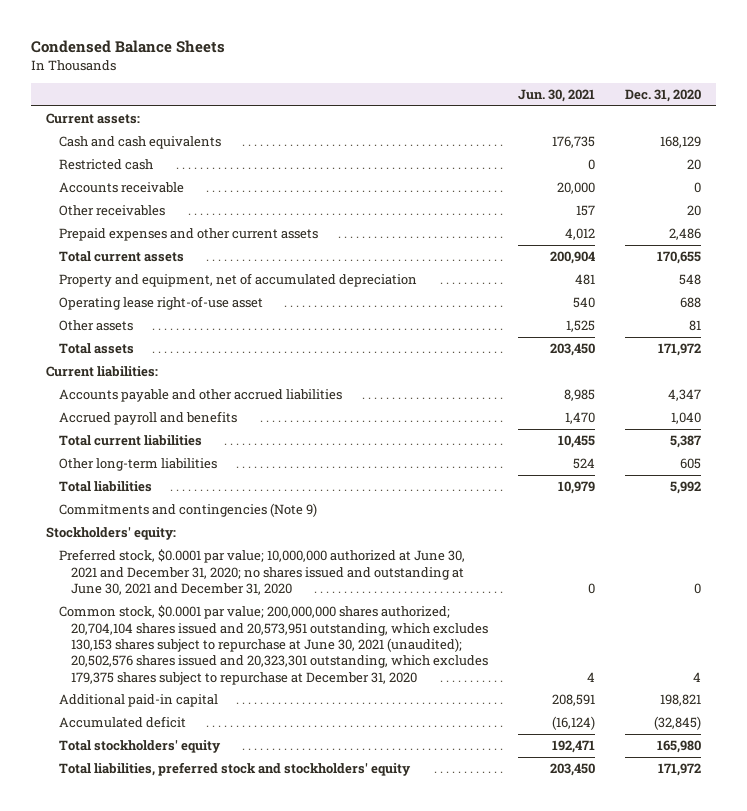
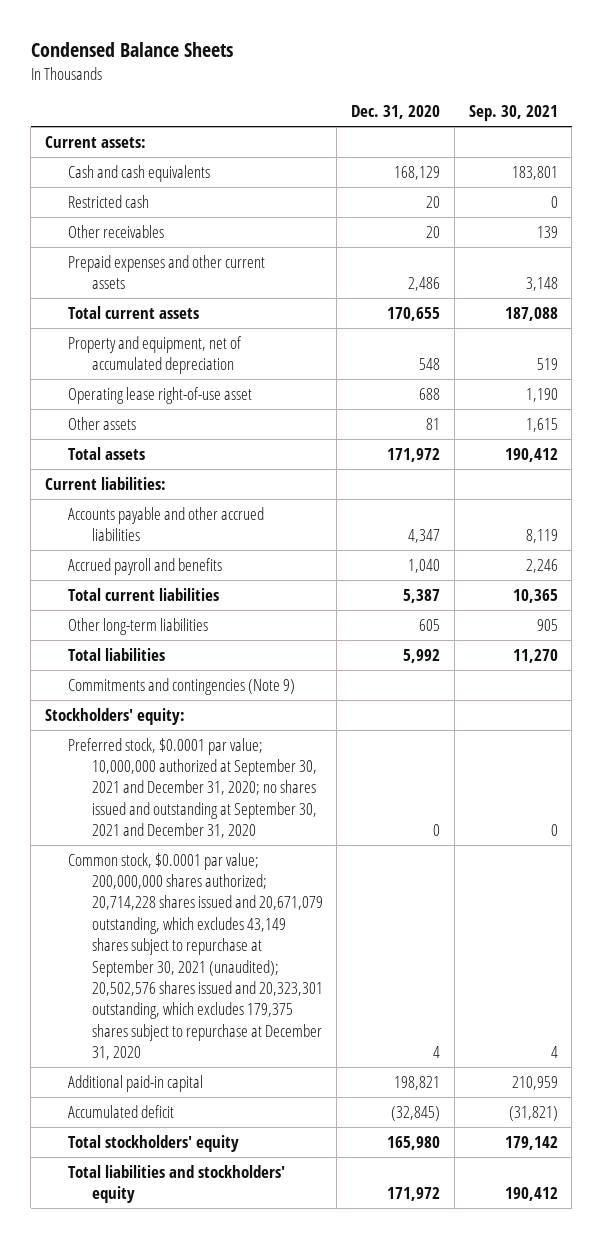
[517,88,595,102] Jun. 30, 2021 -> none
none -> [468,105,558,122] Sep. 30, 2021
[58,182,184,194] Accounts receivable -> none
[58,549,465,595] Preferred stock, $0.0001 par value; 10,000,000 authorized at June 30, 2021 and December 31, 2020; no shares issued and outstanding at June 30, 2021 and December 31, 2020 -> [68,737,317,839] Preferred stock, $0.0001 par value; 10,000,000 authorized at September 30, 2021 and December 31, 2020; no shares issued and outstanding at September 30, 2021 and December 31, 2020
[58,605,489,685] Common stock, $0.0001 par value; 200,000,000 shares authorized; 20,704,104 shares issued and 20,573,951 outstanding, which excludes 130,153 shares subject to repurchase at June 30, 2021 (unaudited); 20,502,576 shares issued and 20,323,301 outstanding, which excludes 179,375 shares subject to repurchase at December 31, 2020 -> [68,852,323,1061] Common stock, $0.0001 par value; 200,000,000 shares authorized; 20,714,228 shares issued and 20,671,079 outstanding, which excludes 43,149 shares subject to repurchase at September 30, 2021 (unaudited); 20,502,576 shares issued and 20,323,301 outstanding, which excludes 179,375 shares subject to repurchase at December 31, 2020
[58,762,411,777] Total liabilities, preferred stock and stockholders' equity -> [68,1164,286,1204] Total liabilities and stockholders' equity

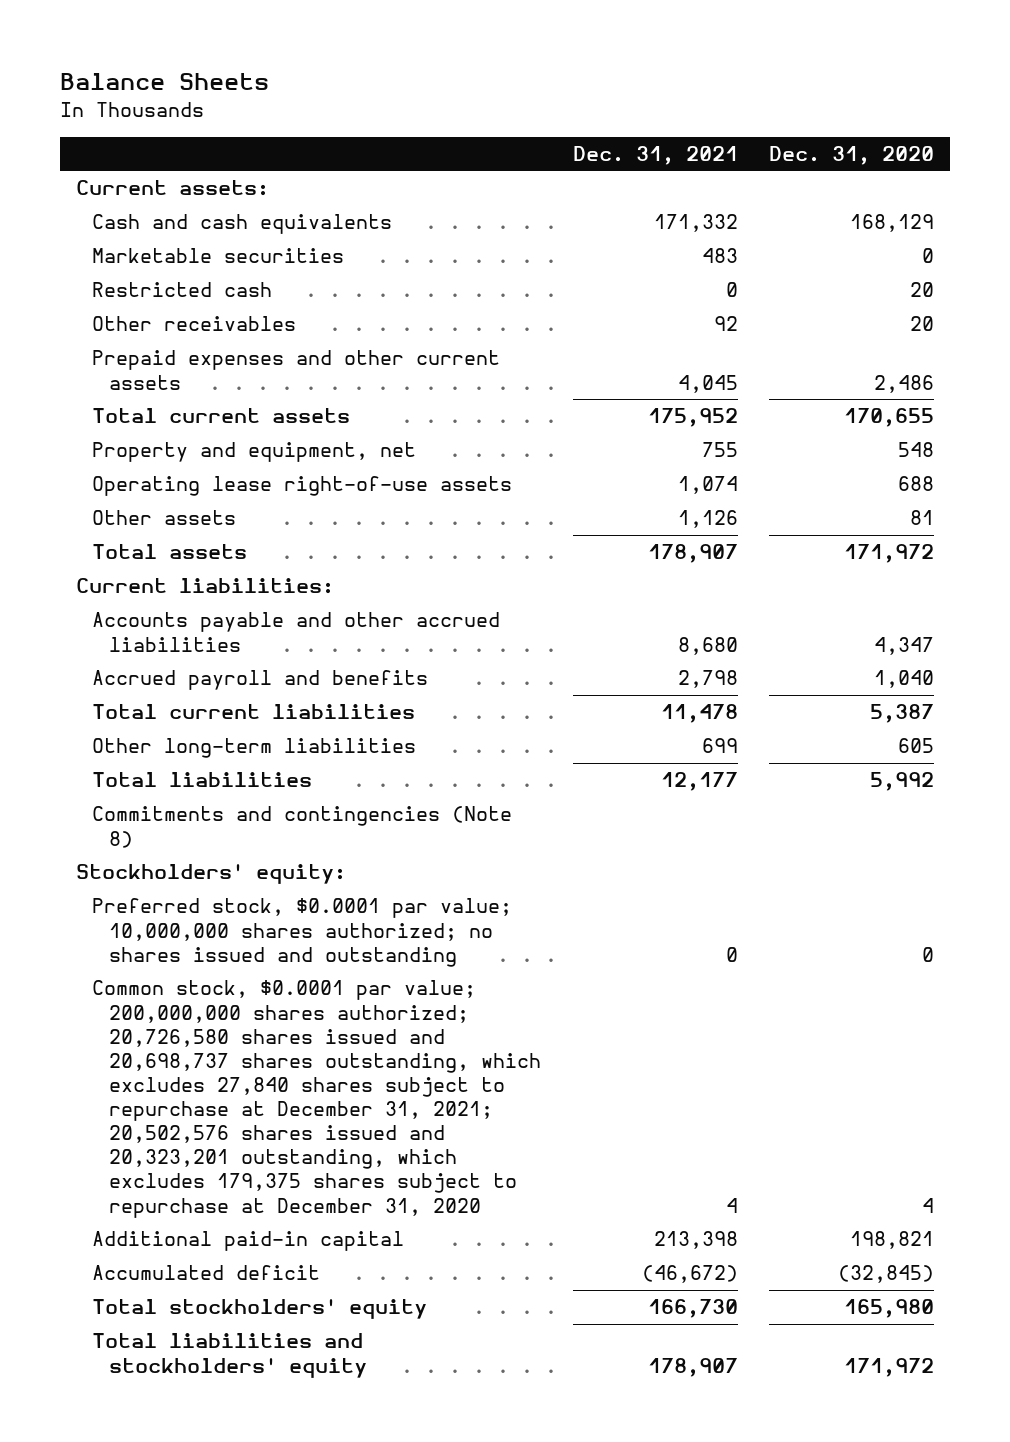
[30,41,233,57] Condensed Balance Sheets -> [59,73,269,91] Balance Sheets
[468,105,558,122] Sep. 30, 2021 -> none
none -> [572,145,738,165] Dec. 31, 2021
none -> [92,248,345,264] Marketable securities
[68,335,243,375] Property and equipment, net of accumulated depreciation -> [92,442,417,463] Property and equipment, net
[68,386,253,404] Operating lease right-of-use asset -> [92,476,513,497] Operating lease right-of-use assets
[68,677,296,695] Commitments and contingencies (Note 9) -> [92,806,513,848] Commitments and contingencies (Note 8)
[68,737,317,839] Preferred stock, $0.0001 par value; 10,000,000 authorized at September 30, 2021 and December 31, 2020; no shares issued and outstanding at September 30, 2021 and December 31, 2020 -> [92,898,513,967] Preferred stock, $0.0001 par value; 10,000,000 shares authorized; no shares issued and outstanding
[68,852,323,1061] Common stock, $0.0001 par value; 200,000,000 shares authorized; 20,714,228 shares issued and 20,671,079 outstanding, which excludes 43,149 shares subject to repurchase at September 30, 2021 (unaudited); 20,502,576 shares issued and 20,323,301 outstanding, which excludes 179,375 shares subject to repurchase at December 31, 2020 -> [92,980,542,1218] Common stock, $0.0001 par value; 200,000,000 shares authorized; 20,726,580 shares issued and 20,698,737 shares outstanding, which excludes 27,840 shares subject to repurchase at December 31, 2021; 20,502,576 shares issued and 20,323,201 outstanding, which excludes 179,375 shares subject to repurchase at December 31, 2020

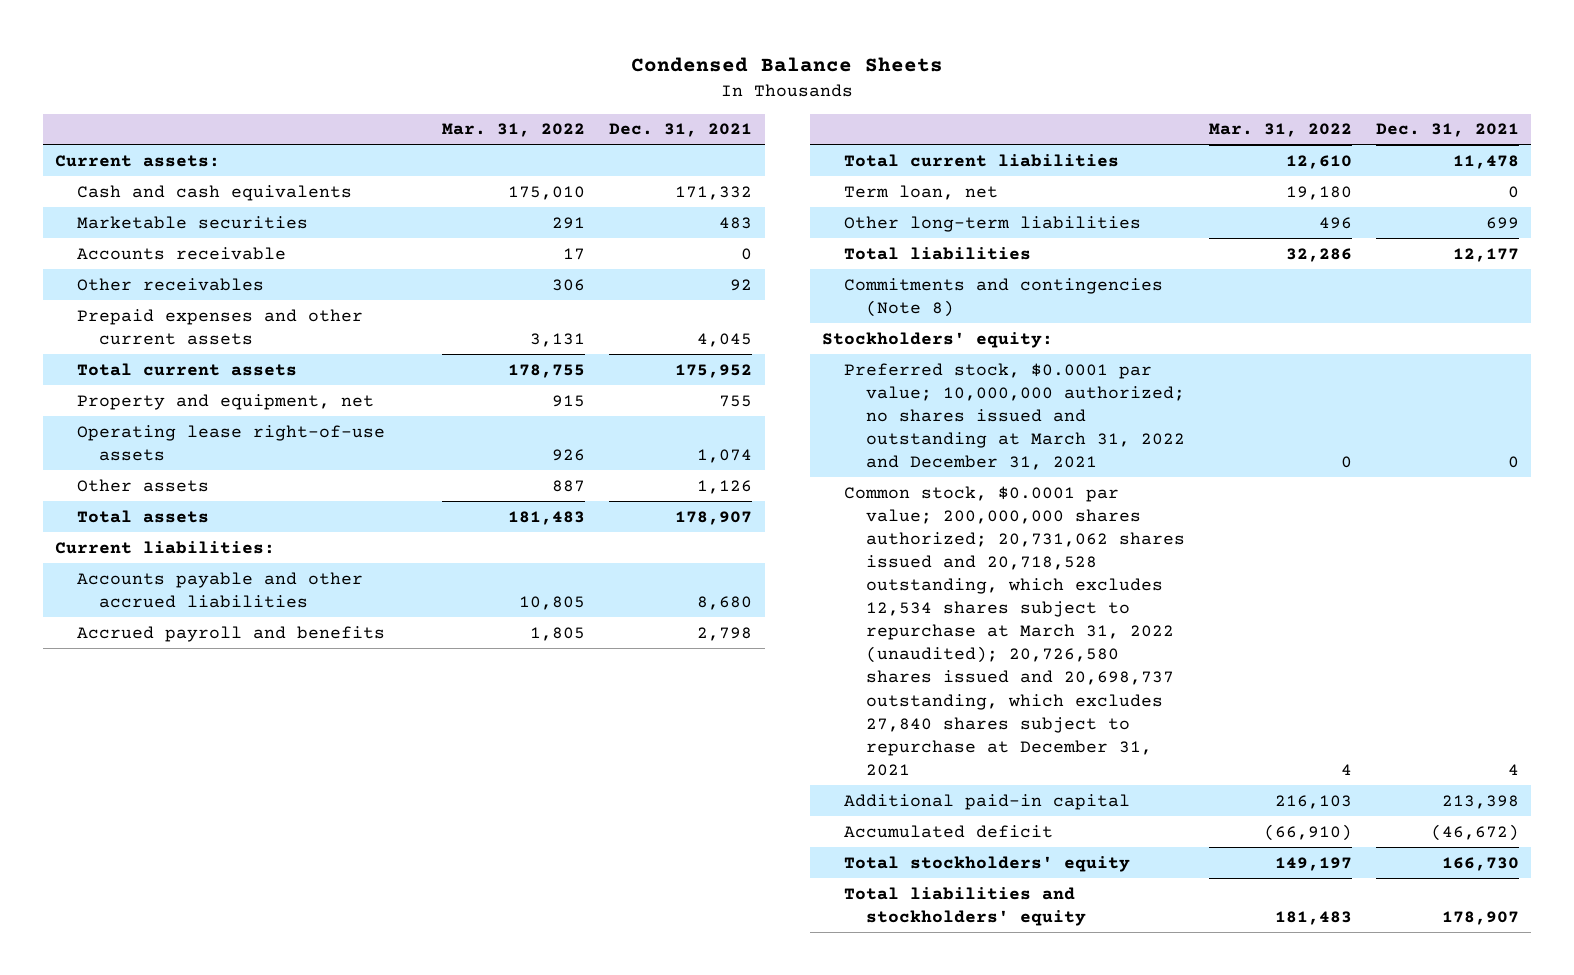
[59,73,269,91] Balance Sheets -> [631,57,944,73] Condensed Balance Sheets
[769,145,935,165] Dec. 31, 2020 -> none
none -> [442,123,586,138] Mar. 31, 2022
[92,282,273,298] Restricted cash -> none
none -> [77,246,287,260] Accounts receivable
none -> [843,184,998,200] Term loan, net
[92,898,513,967] Preferred stock, $0.0001 par value; 10,000,000 shares authorized; no shares issued and outstanding -> [843,362,1186,470] Preferred stock, $0.0001 par value; 10,000,000 authorized; no shares issued and outstanding at March 31, 2022 and December 31, 2021
[92,980,542,1218] Common stock, $0.0001 par value; 200,000,000 shares authorized; 20,726,580 shares issued and 20,698,737 shares outstanding, which excludes 27,840 shares subject to repurchase at December 31, 2021; 20,502,576 shares issued and 20,323,201 outstanding, which excludes 179,375 shares subject to repurchase at December 31, 2020 -> [843,485,1186,776] Common stock, $0.0001 par value; 200,000,000 shares authorized; 20,731,062 shares issued and 20,718,528 outstanding, which excludes 12,534 shares subject to repurchase at March 31, 2022 (unaudited); 20,726,580 shares issued and 20,698,737 outstanding, which excludes 27,840 shares subject to repurchase at December 31, 2021

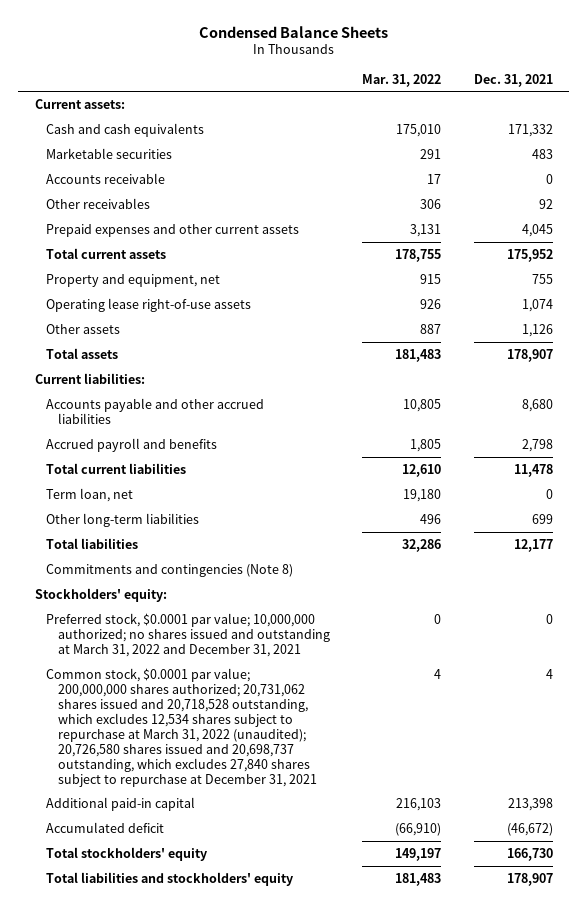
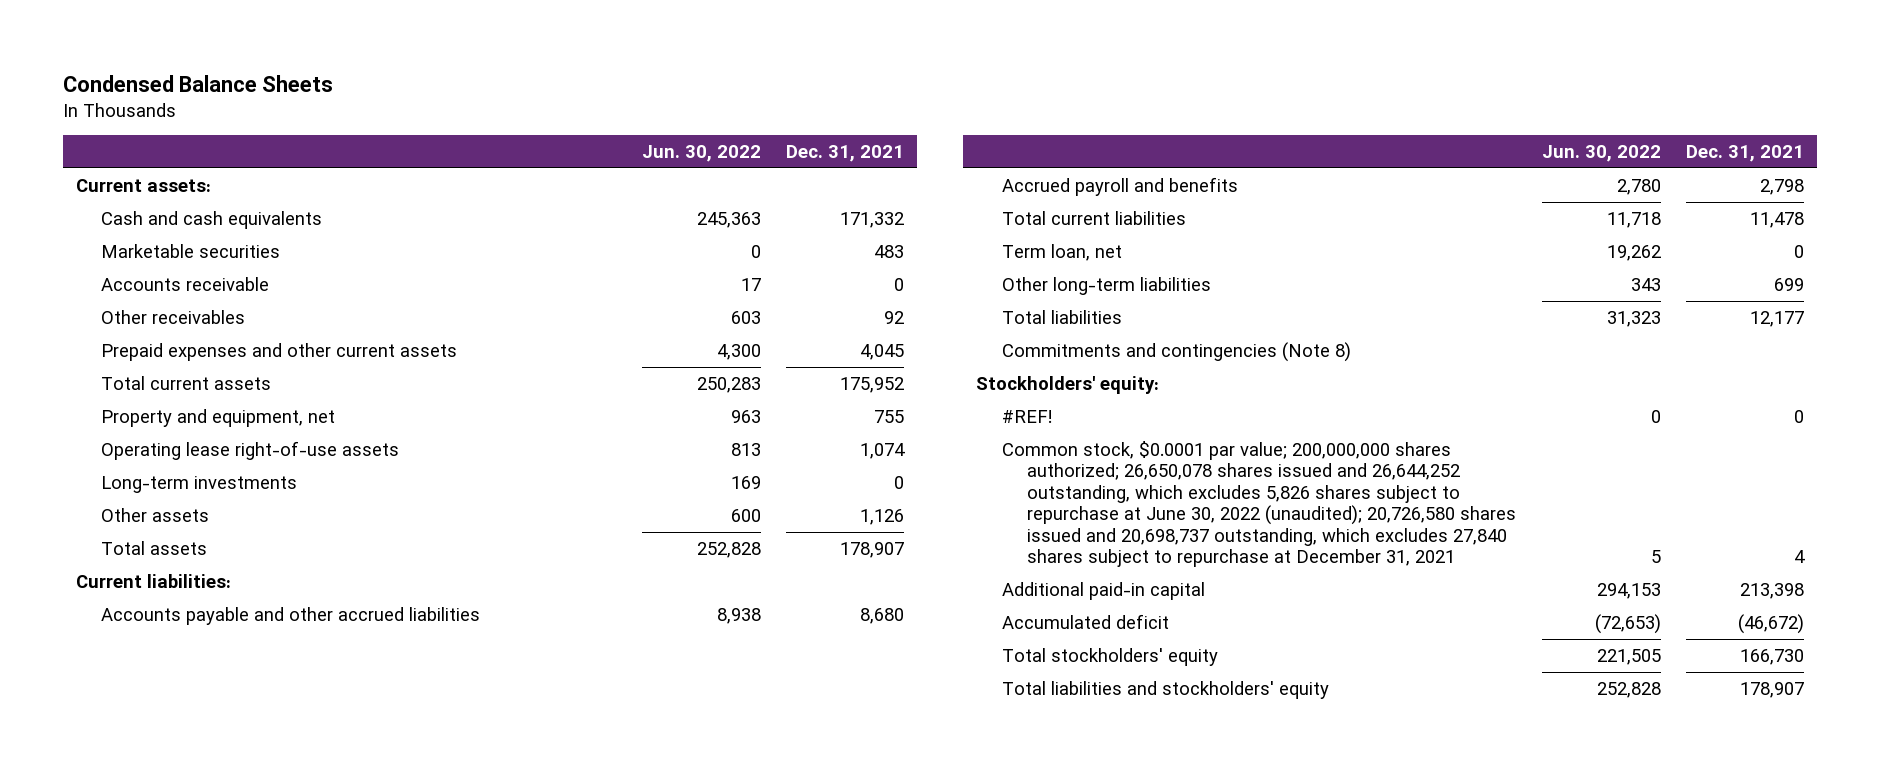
[362,73,442,87] Mar. 31, 2022 -> none
none -> [641,144,761,162] Jun. 30, 2022
none -> [101,475,298,493] Long-term investments
[46,612,330,657] Preferred stock, $0.0001 par value; 10,000,000 authorized; no shares issued and outstanding at March 31, 2022 and December 31, 2021 -> [1001,409,1052,423] #REF!
[46,667,317,787] Common stock, $0.0001 par value; 200,000,000 shares authorized; 20,731,062 shares issued and 20,718,528 outstanding, which excludes 12,534 shares subject to repurchase at March 31, 2022 (unaudited); 20,726,580 shares issued and 20,698,737 outstanding, which excludes 27,840 shares subject to repurchase at December 31, 2021 -> [1001,440,1517,568] Common stock, $0.0001 par value; 200,000,000 shares authorized; 26,650,078 shares issued and 26,644,252 outstanding, which excludes 5,826 shares subject to repurchase at June 30, 2022 (unaudited); 20,726,580 shares issued and 20,698,737 outstanding, which excludes 27,840 shares subject to repurchase at December 31, 2021

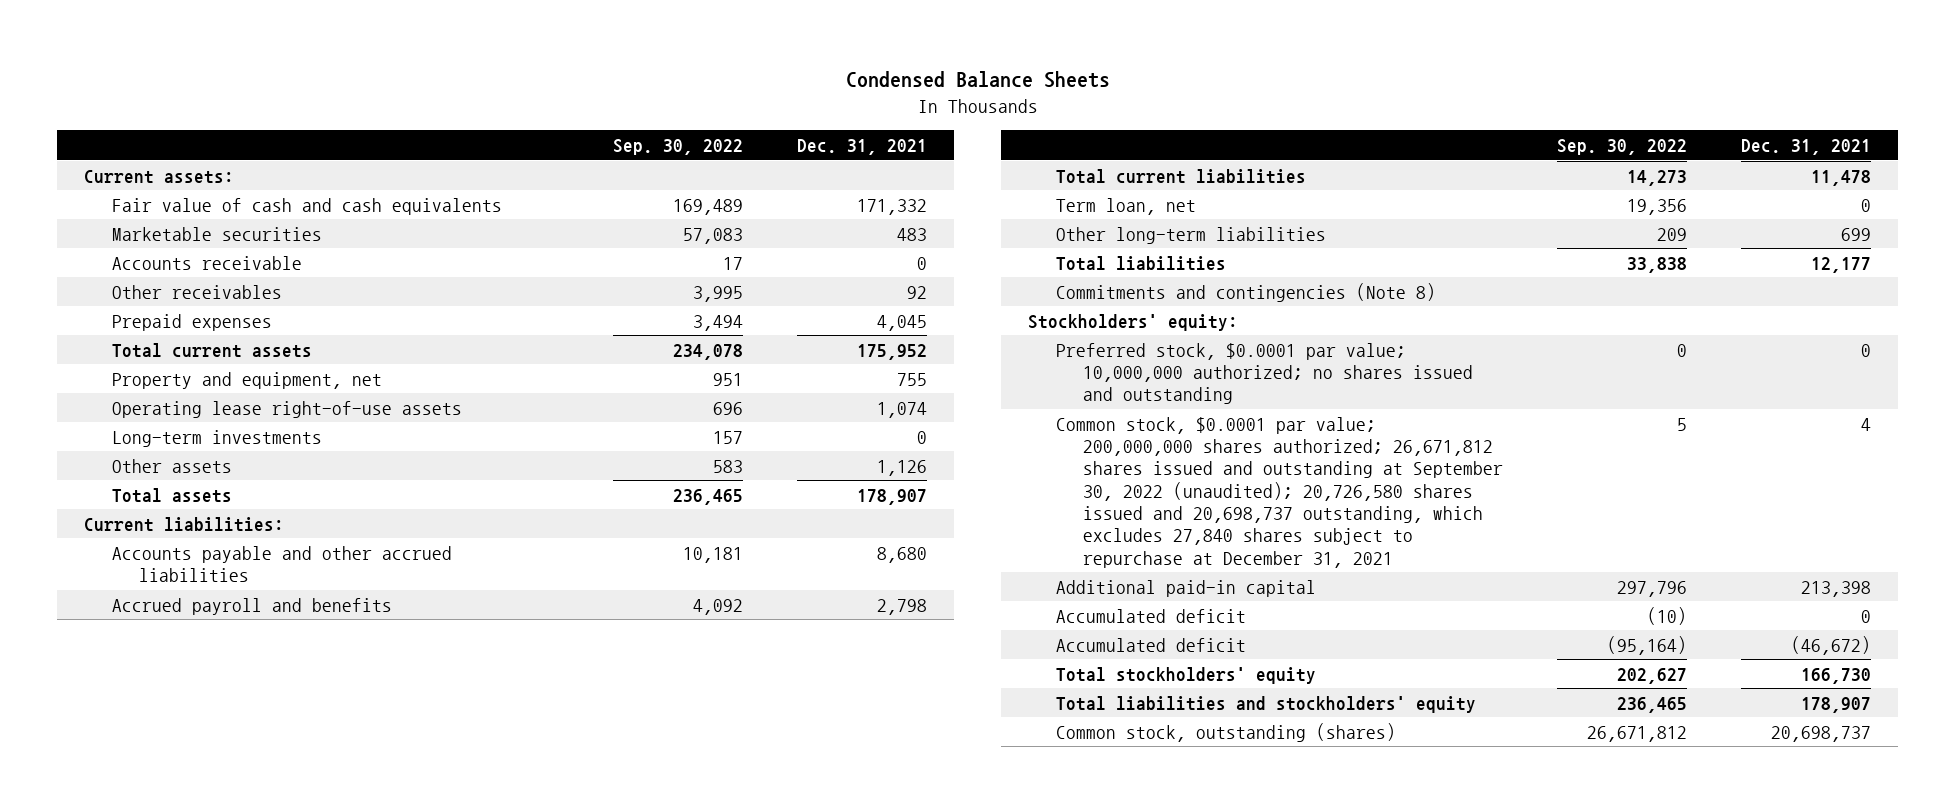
[641,144,761,162] Jun. 30, 2022 -> none
none -> [613,138,744,155] Sep. 30, 2022
[101,210,323,229] Cash and cash equivalents -> [111,197,502,215] Fair value of cash and cash equivalents
[101,342,458,361] Prepaid expenses and other current assets -> [111,313,272,331] Prepaid expenses
[1001,409,1052,423] #REF! -> [1055,342,1474,405] Preferred stock, $0.0001 par value; 10,000,000 authorized; no shares issued and outstanding
[1001,440,1517,568] Common stock, $0.0001 par value; 200,000,000 shares authorized; 26,650,078 shares issued and 26,644,252 outstanding, which excludes 5,826 shares subject to repurchase at June 30, 2022 (unaudited); 20,726,580 shares issued and 20,698,737 outstanding, which excludes 27,840 shares subject to repurchase at December 31, 2021 -> [1055,416,1504,568] Common stock, $0.0001 par value; 200,000,000 shares authorized; 26,671,812 shares issued and outstanding at September 30, 2022 (unaudited); 20,726,580 shares issued and 20,698,737 outstanding, which excludes 27,840 shares subject to repurchase at December 31, 2021
none -> [1055,608,1246,623] Accumulated deficit
none -> [1055,722,1396,742] Common stock, outstanding (shares)

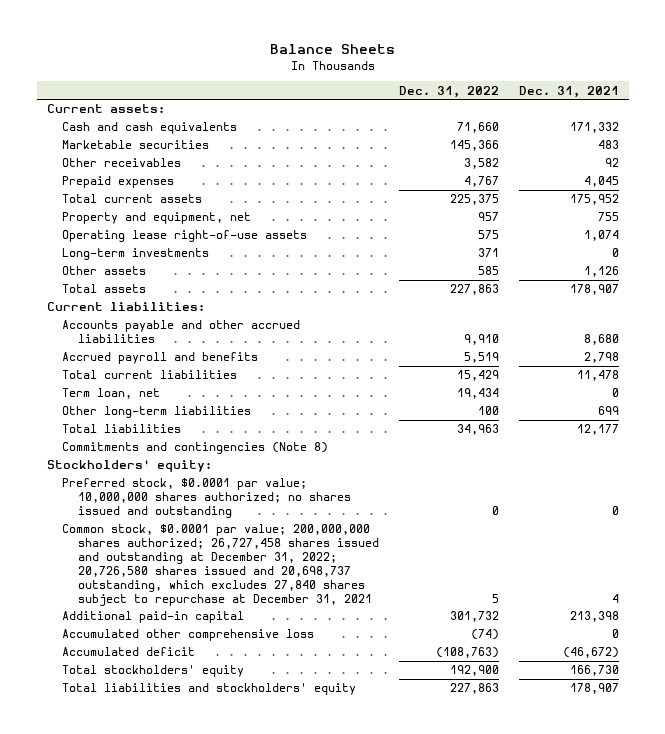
[845,71,1110,89] Condensed Balance Sheets -> [269,44,395,55] Balance Sheets
[613,138,744,155] Sep. 30, 2022 -> none
none -> [398,85,499,98] Dec. 31, 2022
[111,197,502,215] Fair value of cash and cash equivalents -> [62,122,238,135] Cash and cash equivalents
[111,255,302,270] Accounts receivable -> none
[1055,342,1474,405] Preferred stock, $0.0001 par value; 10,000,000 authorized; no shares issued and outstanding -> [62,478,351,519] Preferred stock, $0.0001 par value; 10,000,000 shares authorized; no shares issued and outstanding
[1055,416,1504,568] Common stock, $0.0001 par value; 200,000,000 shares authorized; 26,671,812 shares issued and outstanding at September 30, 2022 (unaudited); 20,726,580 shares issued and 20,698,737 outstanding, which excludes 27,840 shares subject to repurchase at December 31, 2021 -> [62,524,379,606] Common stock, $0.0001 par value; 200,000,000 shares authorized; 26,727,458 shares issued and outstanding at December 31, 2022; 20,726,580 shares issued and 20,698,737 outstanding, which excludes 27,840 shares subject to repurchase at December 31, 2021
[1055,608,1246,623] Accumulated deficit -> [62,629,315,642] Accumulated other comprehensive loss
[1055,722,1396,742] Common stock, outstanding (shares) -> none

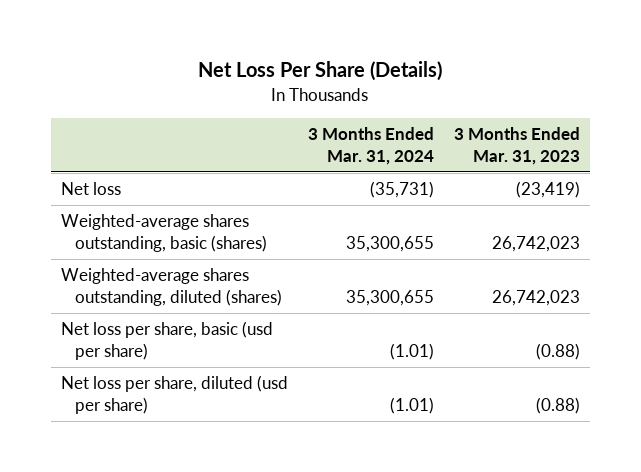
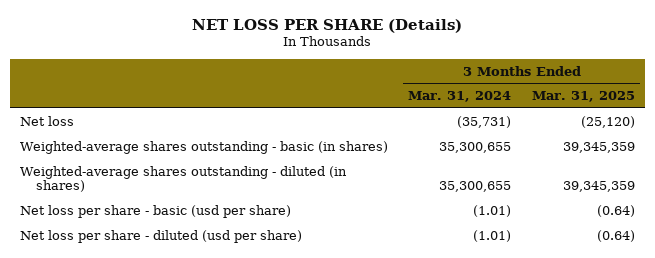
[198,61,443,82] Net Loss Per Share (Details) -> [192,18,463,33] NET LOSS PER SHARE (Details)
[454,127,581,166] 3 Months Ended Mar. 31, 2023 -> none
none -> [531,91,635,103] Mar. 31, 2025
[60,214,267,253] Weighted-average shares outstanding, basic (shares) -> [20,140,389,154] Weighted-average shares outstanding - basic (in shares)
[60,268,282,307] Weighted-average shares outstanding, diluted (shares) -> [20,165,348,193] Weighted-average shares outstanding - diluted (in shares)
[60,321,273,361] Net loss per share, basic (usd per share) -> [20,204,292,218] Net loss per share - basic (usd per share)
[60,375,288,415] Net loss per share, diluted (usd per share) -> [20,229,303,243] Net loss per share - diluted (usd per share)

